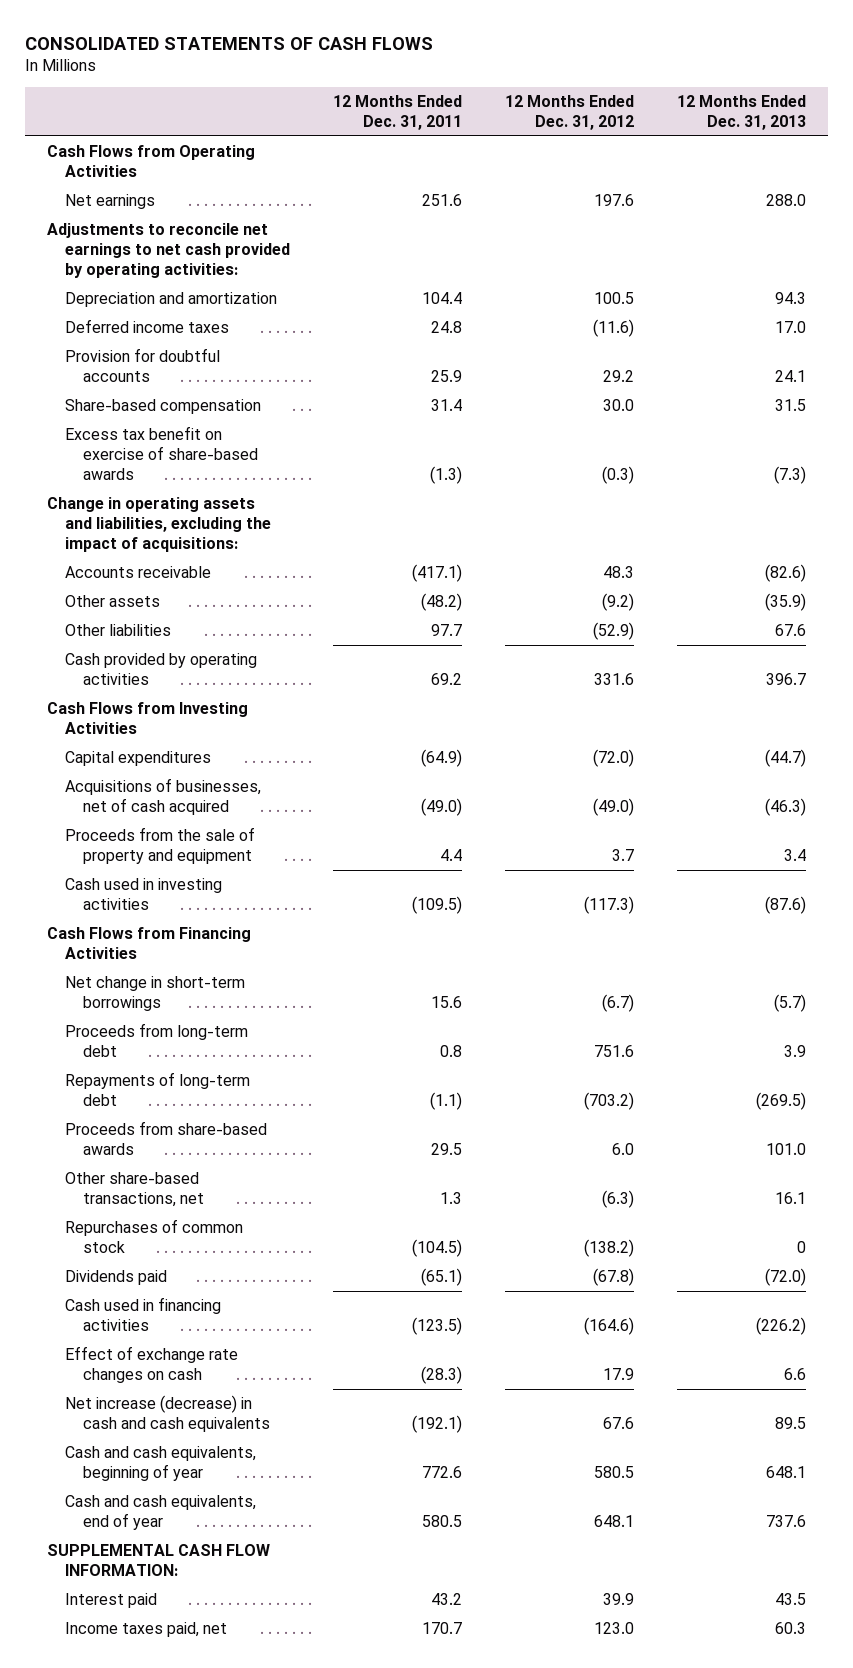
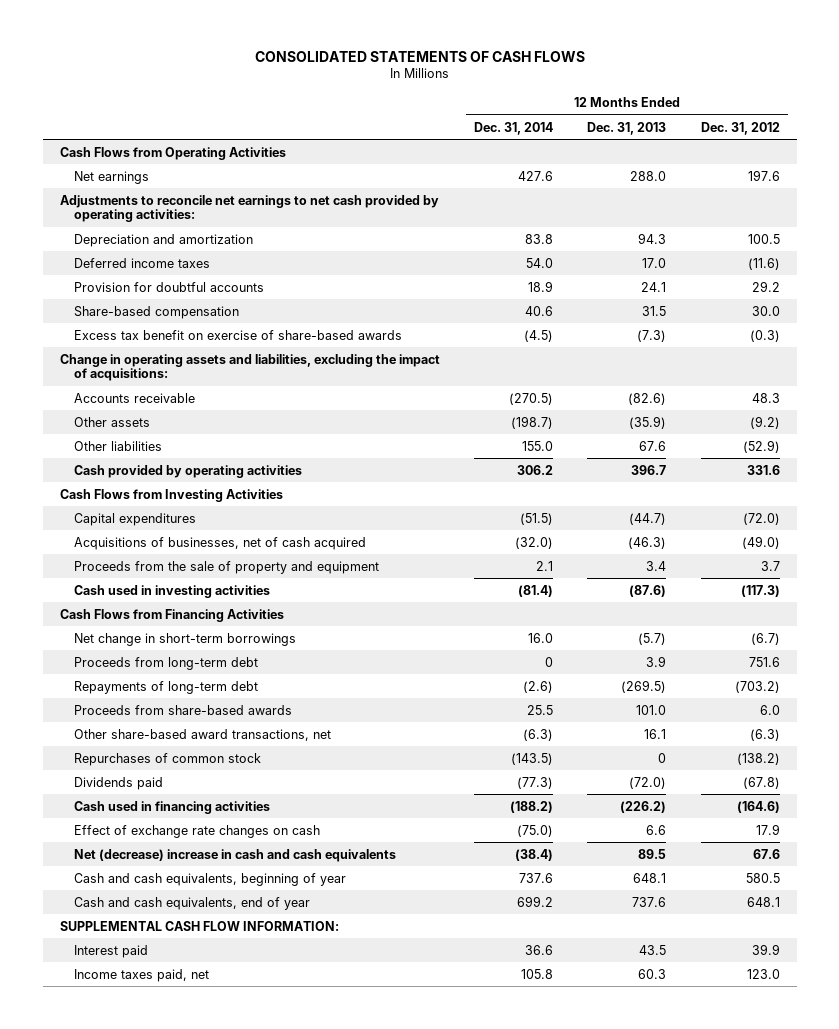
[333,94,463,131] 12 Months Ended Dec. 31, 2011 -> none
none -> [474,121,554,135] Dec. 31, 2014
[64,1172,205,1208] Other share-based transactions, net -> [73,728,331,741] Other share-based award transactions, net
[64,1395,271,1433] Net increase (decrease) in cash and cash equivalents -> [73,848,396,862] Net (decrease) increase in cash and cash equivalents

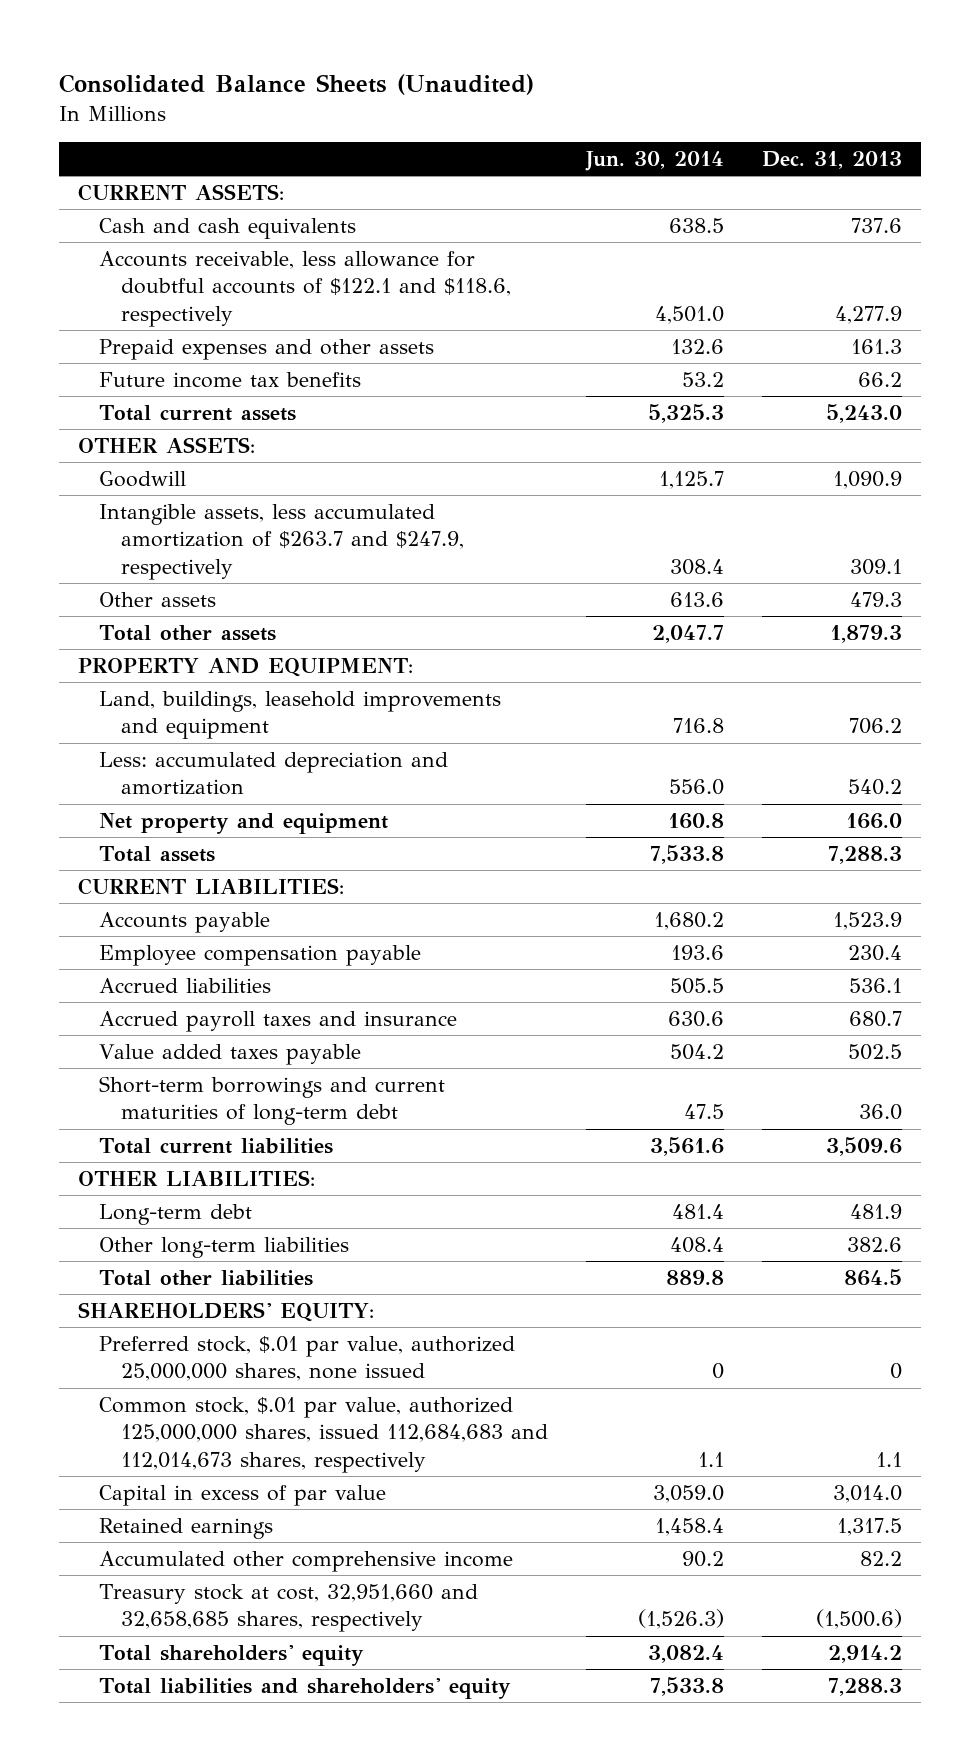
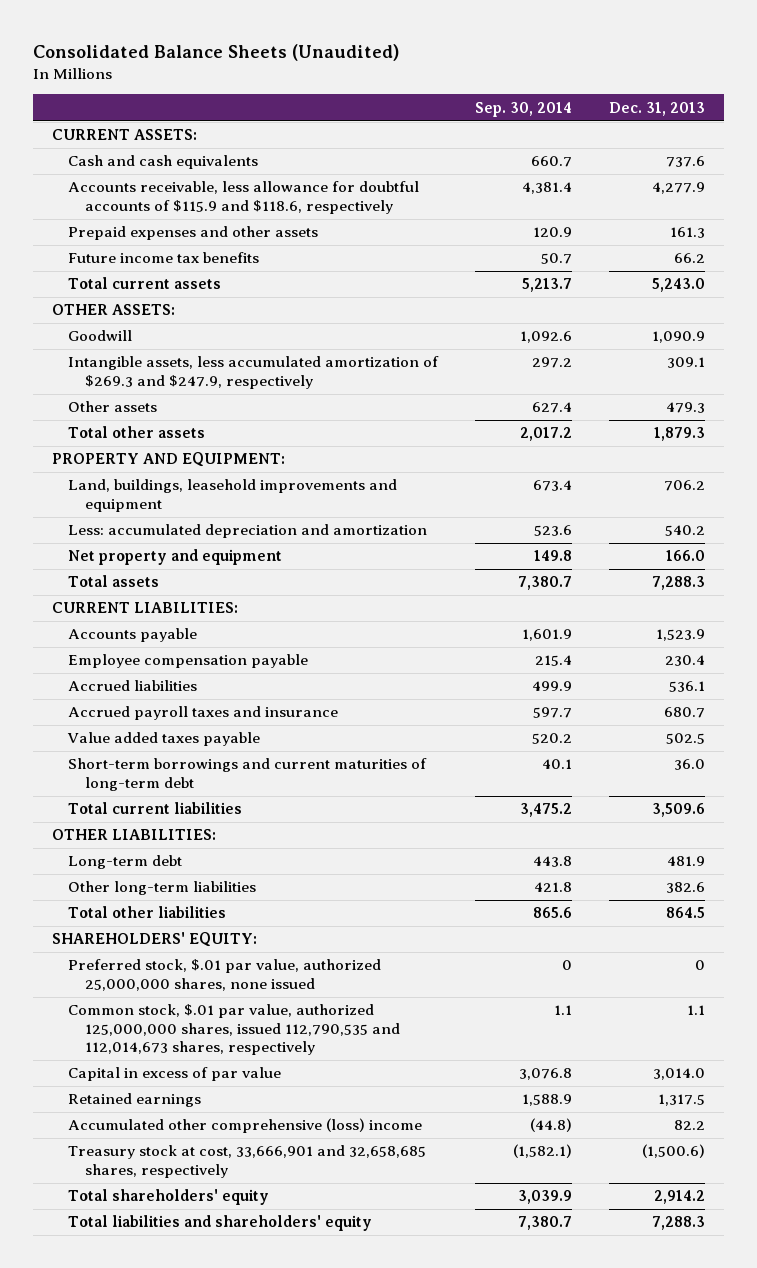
[584,150,724,171] Jun. 30, 2014 -> none
none -> [475,101,573,117] Sep. 30, 2014
[99,250,511,327] Accounts receivable, less allowance for doubtful accounts of $122.1 and $118.6, respectively -> [68,181,420,214] Accounts receivable, less allowance for doubtful accounts of $115.9 and $118.6, respectively
[99,503,464,580] Intangible assets, less accumulated amortization of $263.7 and $247.9, respectively -> [68,356,440,389] Intangible assets, less accumulated amortization of $269.3 and $247.9, respectively
[99,1396,548,1473] Common stock, $.01 par value, authorized 125,000,000 shares, issued 112,684,683 and 112,014,673 shares, respectively -> [68,1004,401,1056] Common stock, $.01 par value, authorized 125,000,000 shares, issued 112,790,535 and 112,014,673 shares, respectively
[99,1550,514,1572] Accumulated other comprehensive income -> [68,1118,423,1134] Accumulated other comprehensive (loss) income
[99,1583,479,1633] Treasury stock at cost, 32,951,660 and 32,658,685 shares, respectively -> [68,1145,427,1178] Treasury stock at cost, 33,666,901 and 32,658,685 shares, respectively

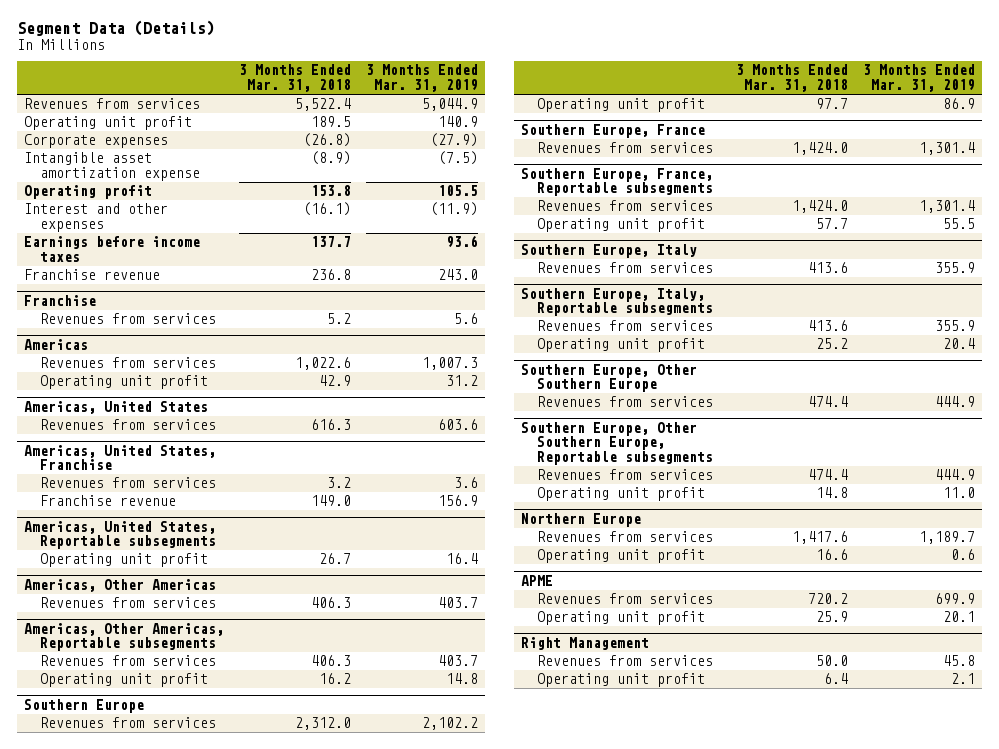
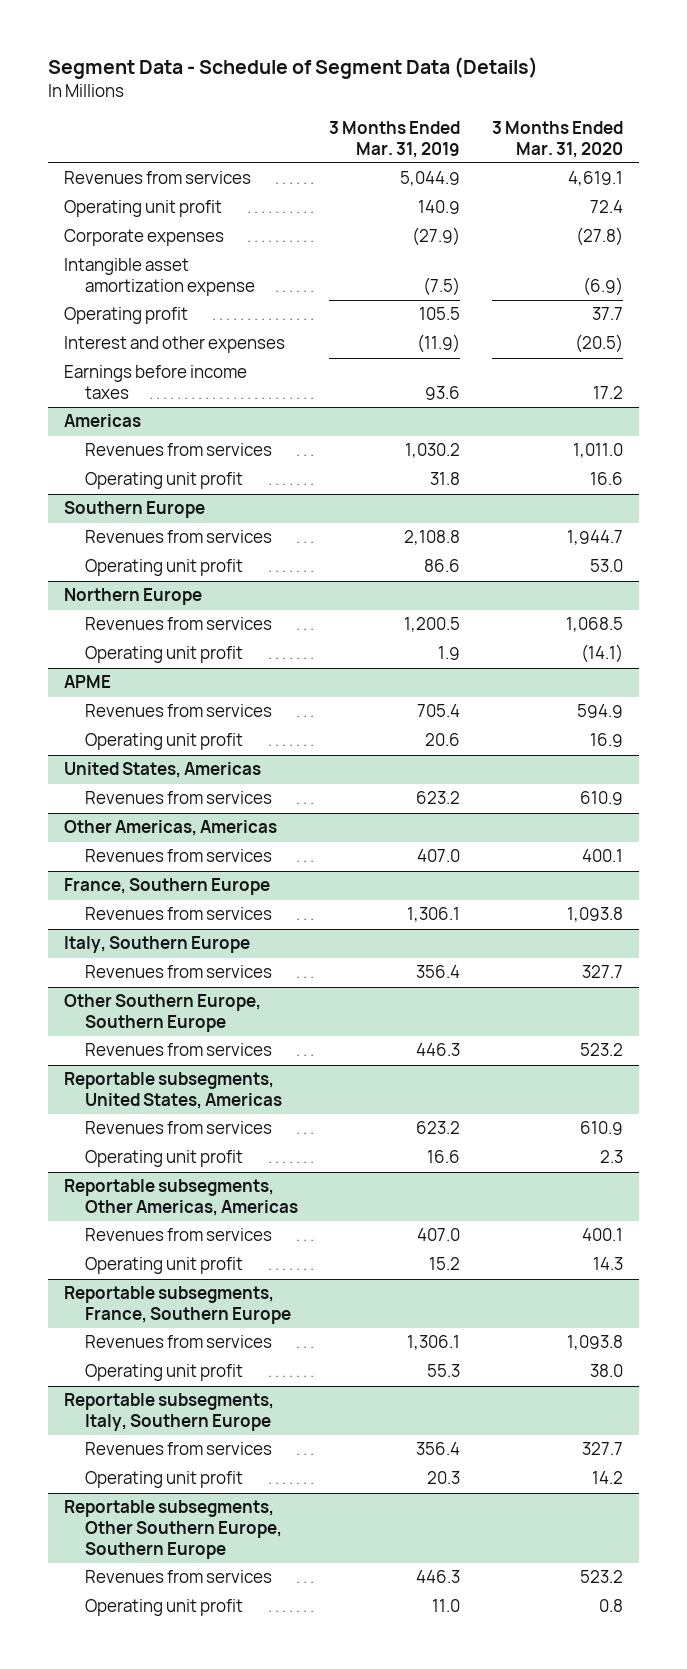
[16,20,215,37] Segment Data (Details) -> [47,56,538,79] Segment Data - Schedule of Segment Data (Details)
[238,64,351,93] 3 Months Ended Mar. 31, 2018 -> none
none -> [492,120,624,158] 3 Months Ended Mar. 31, 2020
[23,269,160,281] Franchise revenue -> none
[23,294,96,306] Franchise -> none
[39,313,216,325] Revenues from services -> none
[23,400,208,414] Americas, United States -> none
[39,419,216,431] Revenues from services -> none
[23,444,216,471] Americas, United States, Franchise -> none
[39,477,216,489] Revenues from services -> none
[39,495,176,507] Franchise revenue -> none
[23,520,216,550] Americas, United States, Reportable subsegments -> none
[39,553,208,568] Operating unit profit -> none
[23,578,216,592] Americas, Other Americas -> none
[39,597,216,609] Revenues from services -> none
[23,622,224,652] Americas, Other Americas, Reportable subsegments -> none
[39,655,216,667] Revenues from services -> none
[39,673,208,688] Operating unit profit -> none
[421,357,478,371] 1,007.3 -> [405,443,461,459] 1,030.2
[445,375,478,387] 31.2 -> [430,472,461,486] 31.8
[520,123,705,138] Southern Europe, France -> none
[536,142,713,154] Revenues from services -> none
[520,167,713,197] Southern Europe, France, Reportable subsegments -> none
[536,200,713,212] Revenues from services -> none
[536,218,705,233] Operating unit profit -> none
[520,243,697,258] Southern Europe, Italy -> none
[536,262,713,274] Revenues from services -> none
[520,287,713,317] Southern Europe, Italy, Reportable subsegments -> none
[536,320,713,332] Revenues from services -> none
[536,338,705,353] Operating unit profit -> none
[520,363,697,393] Southern Europe, Other Southern Europe -> none
[536,396,713,408] Revenues from services -> none
[520,421,713,465] Southern Europe, Other Southern Europe, Reportable subsegments -> none
[536,469,713,481] Revenues from services -> none
[536,487,705,502] Operating unit profit -> none
[421,717,478,731] 2,102.2 -> [404,530,461,546] 2,108.8
[942,98,975,110] 86.9 -> [424,559,461,573] 86.6
[918,531,975,545] 1,189.7 -> [404,617,461,633] 1,200.5
[950,549,975,561] 0.6 -> [438,646,461,661] 1.9
[520,636,649,650] Right Management -> none
[934,593,975,605] 699.9 -> [417,704,461,718] 705.4
[942,611,975,623] 20.1 -> [425,733,461,747] 20.6
none -> [63,762,261,779] United States, Americas
[942,655,975,667] 45.8 -> [416,791,461,805] 623.2
none -> [63,820,277,837] Other Americas, Americas
none -> [84,849,272,863] Revenues from services
none -> [63,878,270,896] France, Southern Europe
none -> [84,907,272,921] Revenues from services
none -> [63,936,250,954] Italy, Southern Europe
none -> [84,965,272,979] Revenues from services
none -> [63,994,261,1033] Other Southern Europe, Southern Europe
none -> [84,1043,272,1057] Revenues from services
none -> [63,1072,282,1110] Reportable subsegments, United States, Americas
none -> [84,1121,272,1135] Revenues from services
[950,673,975,685] 2.1 -> [427,1150,461,1164] 16.6
none -> [63,1179,298,1217] Reportable subsegments, Other Americas, Americas
none -> [84,1228,272,1242] Revenues from services
none -> [84,1257,243,1275] Operating unit profit
none -> [63,1286,291,1325] Reportable subsegments, France, Southern Europe
none -> [84,1335,272,1349] Revenues from services
none -> [84,1364,243,1382] Operating unit profit
none -> [63,1393,274,1432] Reportable subsegments, Italy, Southern Europe
none -> [84,1442,272,1456] Revenues from services
none -> [84,1471,243,1489] Operating unit profit
none -> [63,1500,282,1560] Reportable subsegments, Other Southern Europe, Southern Europe
none -> [84,1570,272,1584] Revenues from services
none -> [84,1599,243,1617] Operating unit profit

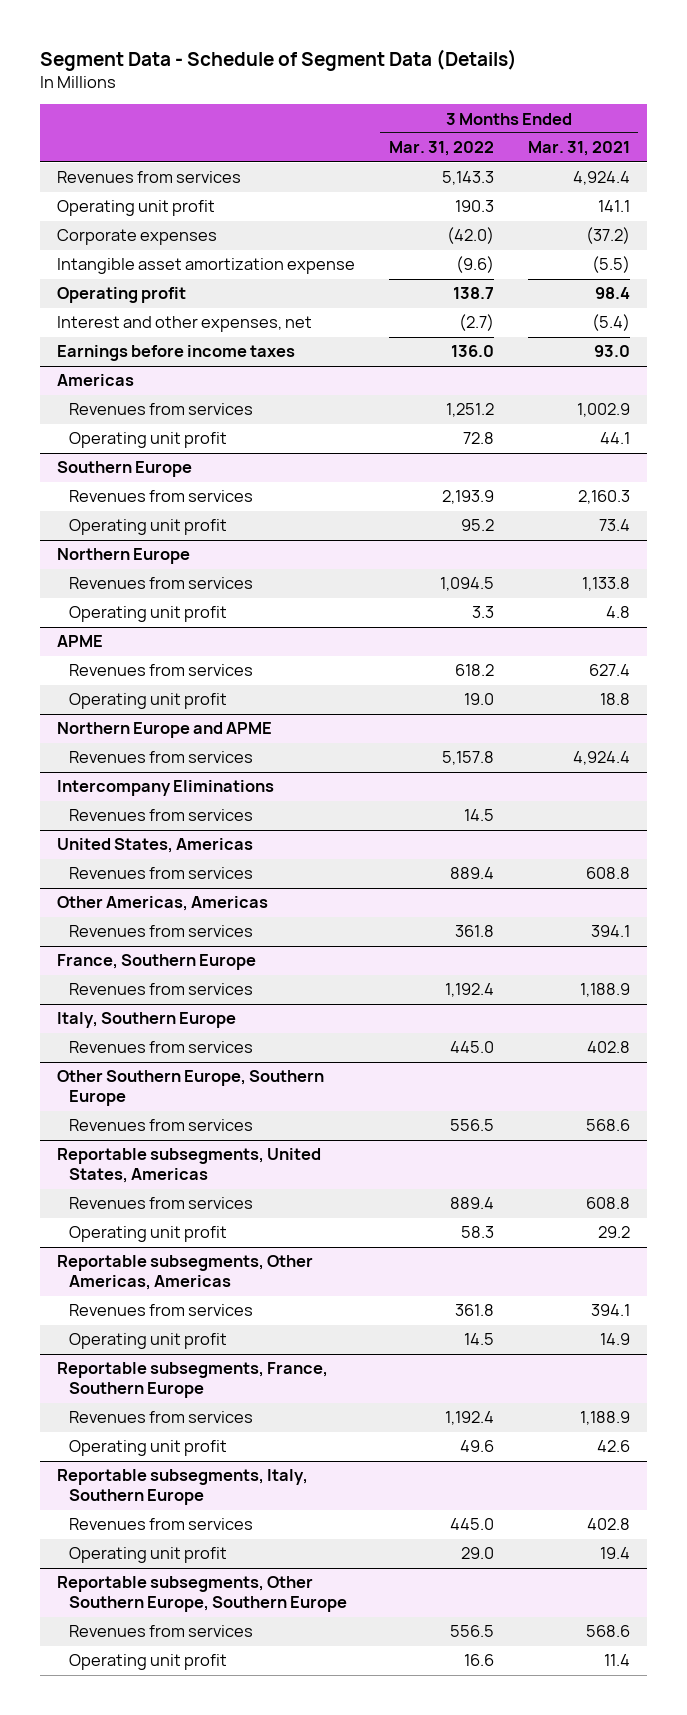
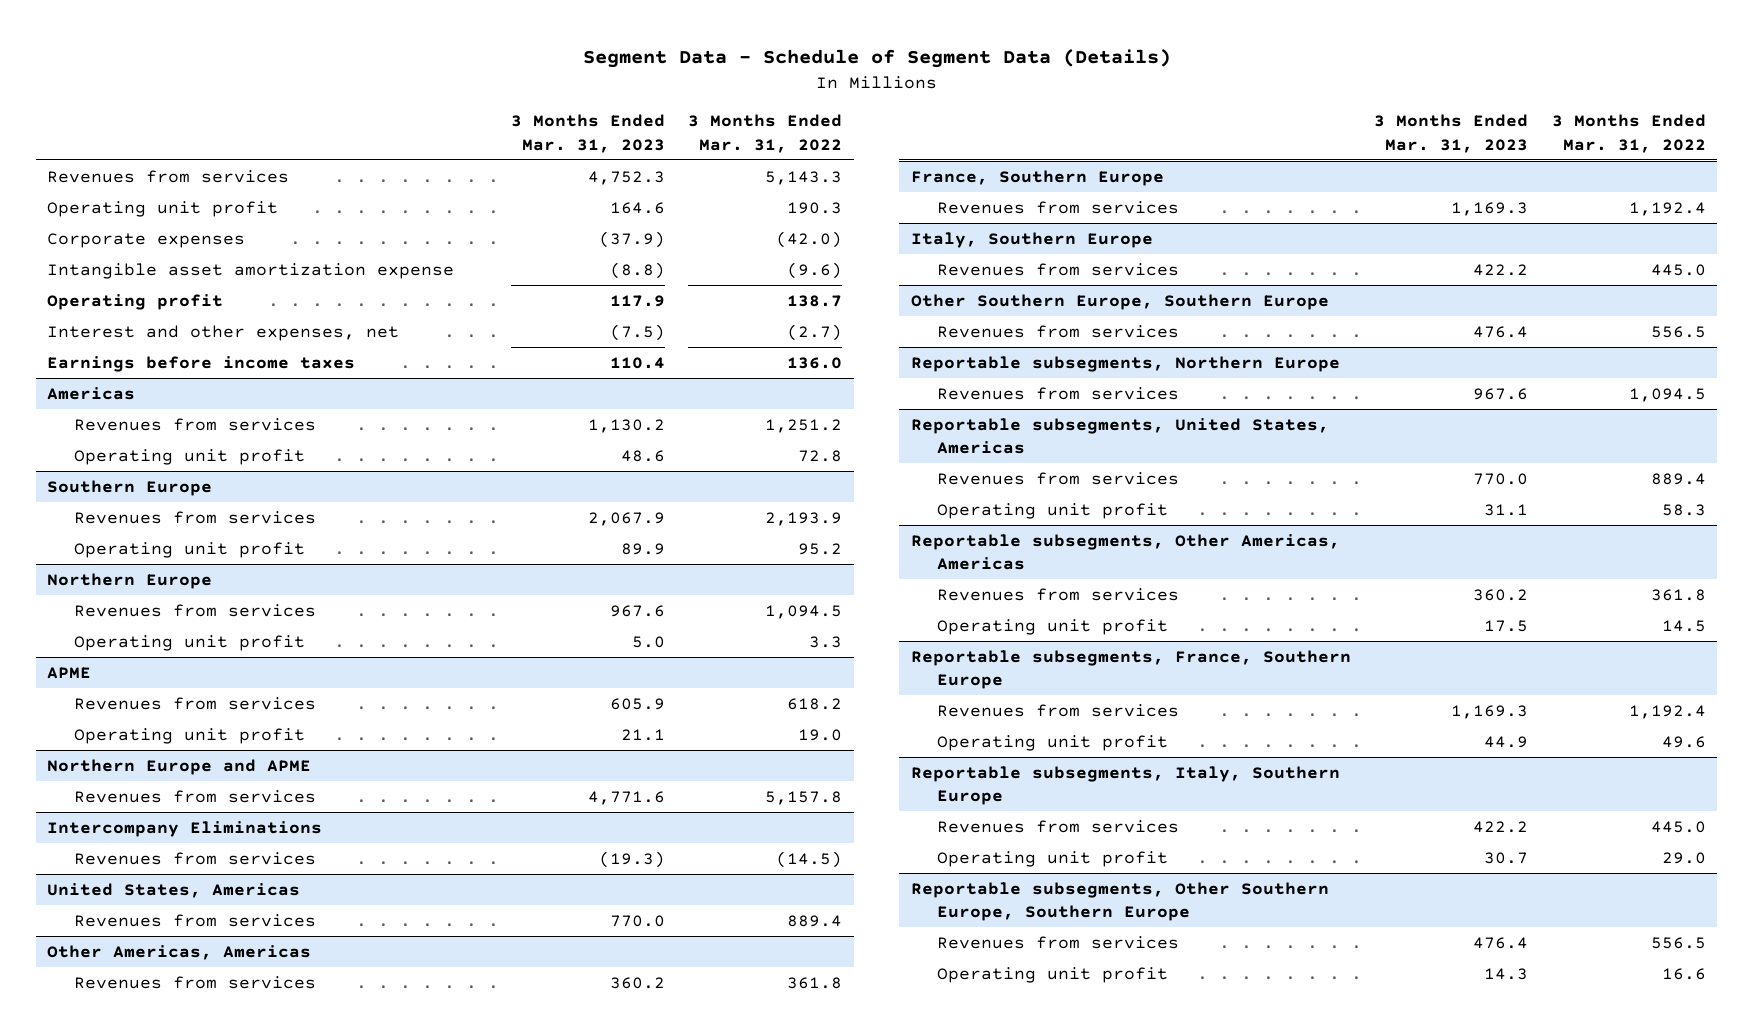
[527,141,630,157] Mar. 31, 2021 -> none
none -> [510,114,665,153] 3 Months Ended Mar. 31, 2023
[463,809,494,822] 14.5 -> [776,850,843,868] (14.5)
none -> [910,355,1340,372] Reportable subsegments, Northern Europe
none -> [937,386,1180,400] Revenues from services

